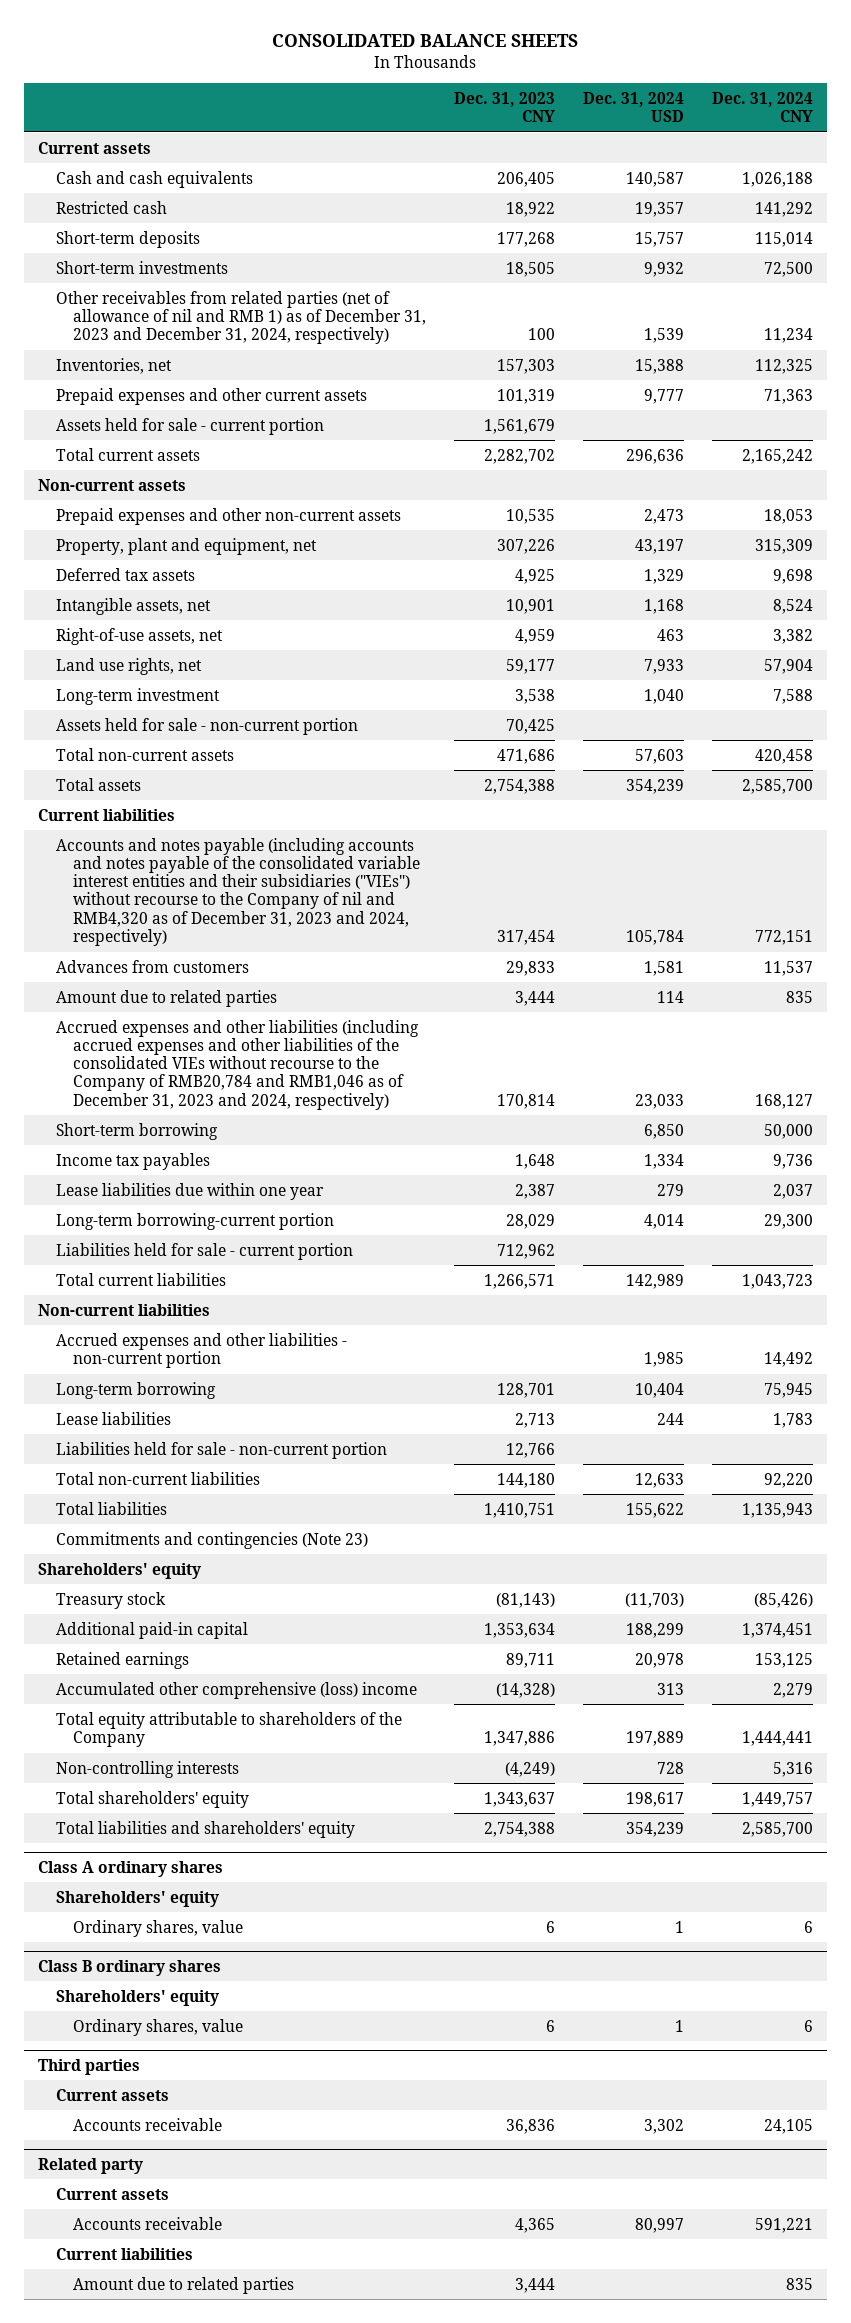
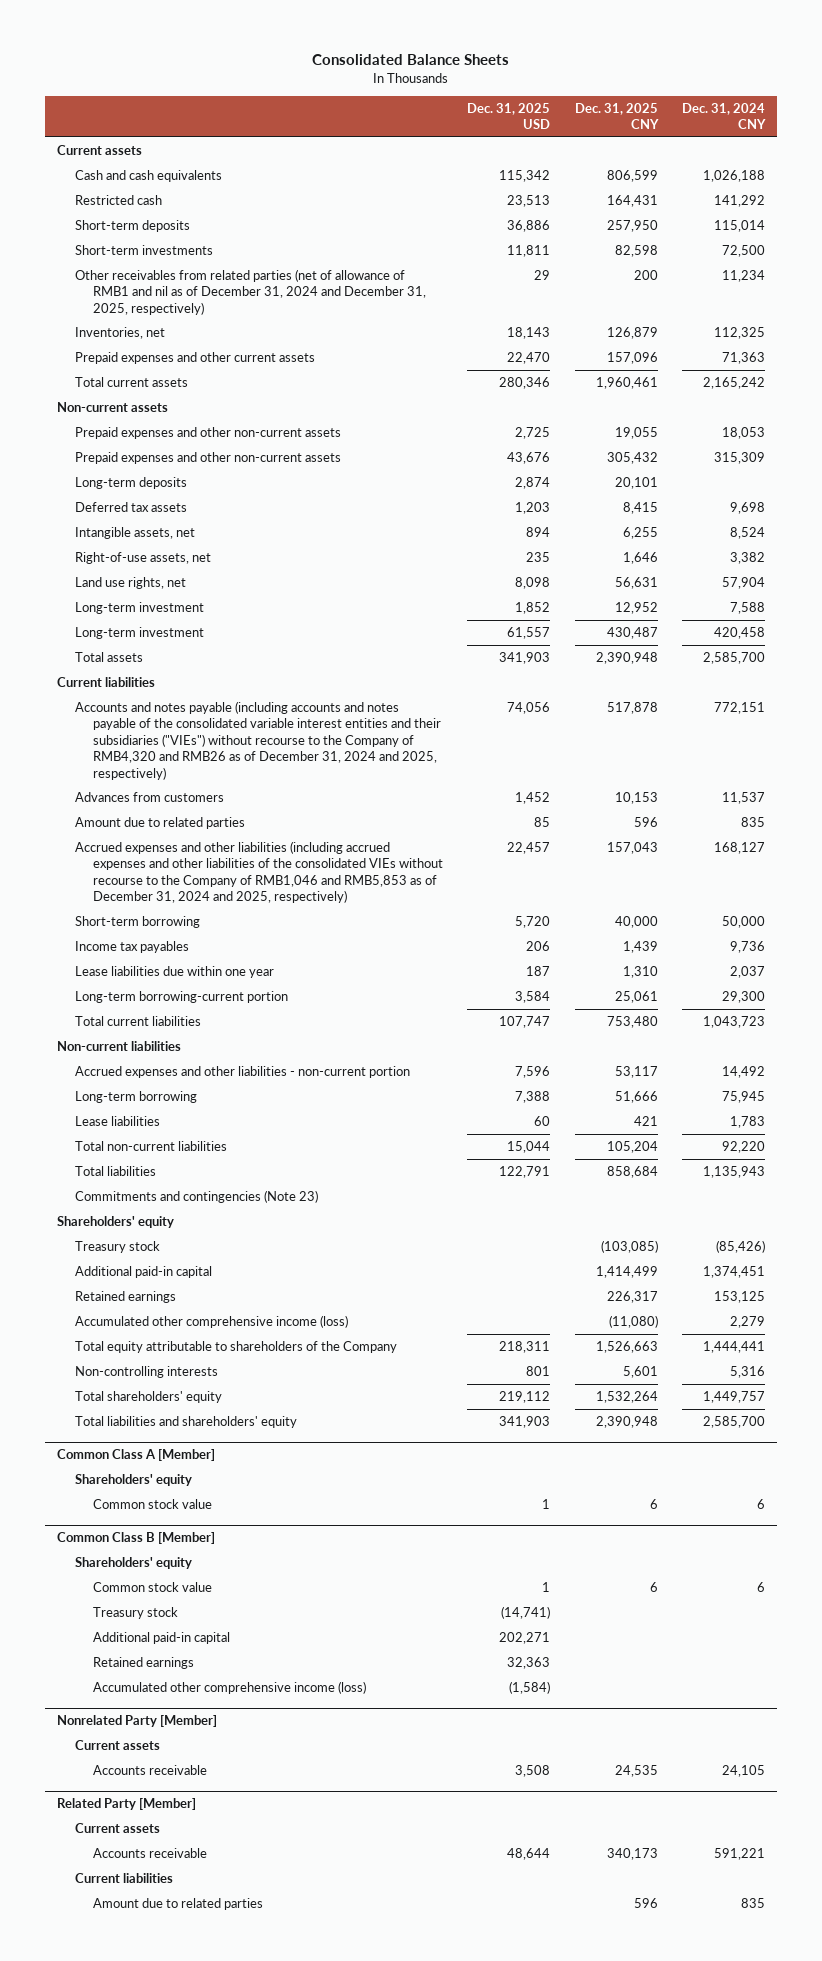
[272,34,579,48] CONSOLIDATED BALANCE SHEETS -> [312,54,510,66] Consolidated Balance Sheets
[454,91,556,123] Dec. 31, 2023 CNY -> none
[583,91,685,123] Dec. 31, 2024 USD -> none
none -> [467,102,551,130] Dec. 31, 2025 USD
none -> [574,102,659,130] Dec. 31, 2025 CNY
[55,290,427,345] Other receivables from related parties (net of allowance of nil and RMB 1) as of December 31, 2023 and December 31, 2024, respectively) -> [75,268,427,315] Other receivables from related parties (net of allowance of RMB1 and nil as of December 31, 2024 and December 31, 2025, respectively)
[55,417,324,435] Assets held for sale - current portion -> none
[55,537,317,555] Property, plant and equipment, net -> [75,451,342,464] Prepaid expenses and other non-current assets
none -> [75,476,188,489] Long-term deposits
[55,717,358,735] Assets held for sale - non-current portion -> none
[55,747,234,761] Total non-current assets -> [75,626,205,639] Long-term investment
[55,837,421,947] Accounts and notes payable (including accounts and notes payable of the consolidated variable interest entities and their subsidiaries ("VIEs") without recourse to the Company of nil and RMB4,320 as of December 31, 2023 and 2024, respectively) -> [75,700,442,780] Accounts and notes payable (including accounts and notes payable of the consolidated variable interest entities and their subsidiaries ("VIEs") without recourse to the Company of RMB4,320 and RMB26 as of December 31, 2024 and 2025, respectively)
[55,1019,419,1110] Accrued expenses and other liabilities (including accrued expenses and other liabilities of the consolidated VIEs without recourse to the Company of RMB20,784 and RMB1,046 as of December 31, 2023 and 2024, respectively) -> [75,840,444,904] Accrued expenses and other liabilities (including accrued expenses and other liabilities of the consolidated VIEs without recourse to the Company of RMB1,046 and RMB5,853 as of December 31, 2024 and 2025, respectively)
[55,1242,353,1260] Liabilities held for sale - current portion -> none
[55,1441,387,1459] Liabilities held for sale - non-current portion -> none
[55,1681,417,1699] Accumulated other comprehensive (loss) income -> [75,1314,349,1328] Accumulated other comprehensive income (loss)
[37,1860,223,1877] Class A ordinary shares -> [57,1449,216,1462] Common Class A [Member]
[73,1919,244,1937] Ordinary shares, value -> [93,1498,213,1509] Common stock value
[37,1959,221,1976] Class B ordinary shares -> [57,1532,216,1545] Common Class B [Member]
[73,2018,244,2036] Ordinary shares, value -> [93,1581,213,1592] Common stock value
none -> [93,1606,179,1619] Treasury stock
none -> [93,1631,231,1644] Additional paid-in capital
none -> [93,1656,195,1669] Retained earnings
none -> [93,1680,367,1694] Accumulated other comprehensive income (loss)
[37,2058,140,2075] Third parties -> [57,1715,218,1728] Nonrelated Party [Member]
[37,2157,143,2174] Related party -> [57,1798,197,1811] Related Party [Member]

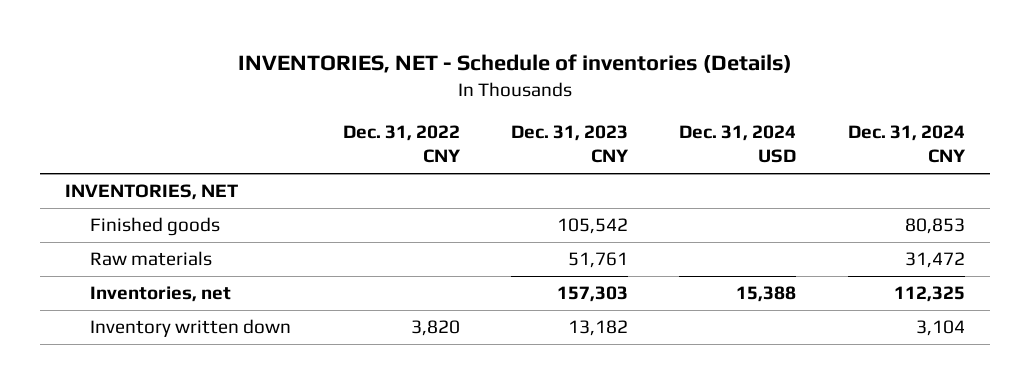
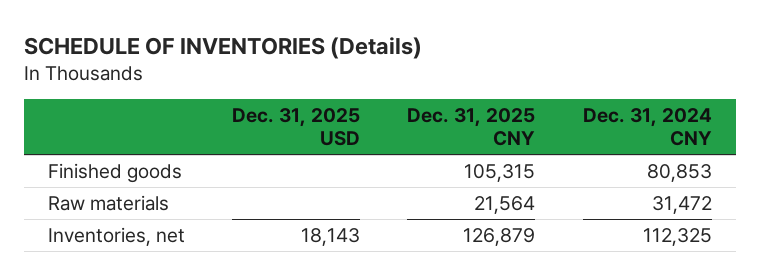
[238,53,793,73] INVENTORIES, NET - Schedule of inventories (Details) -> [23,36,422,59] SCHEDULE OF INVENTORIES (Details)
[342,125,461,164] Dec. 31, 2022 CNY -> none
[510,125,629,164] Dec. 31, 2023 CNY -> none
[679,125,797,164] Dec. 31, 2024 USD -> none
none -> [231,108,360,146] Dec. 31, 2025 USD
none -> [407,108,536,146] Dec. 31, 2025 CNY
[65,184,239,201] INVENTORIES, NET -> none
[90,319,292,338] Inventory written down -> none

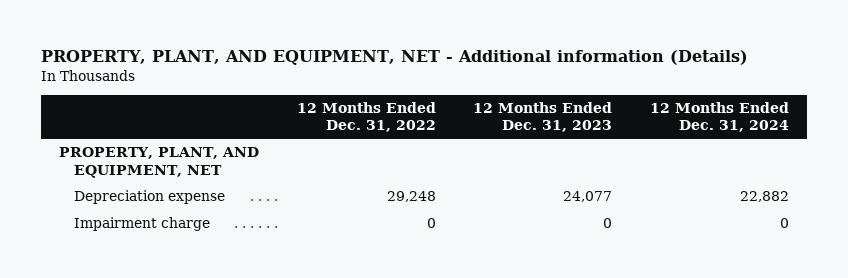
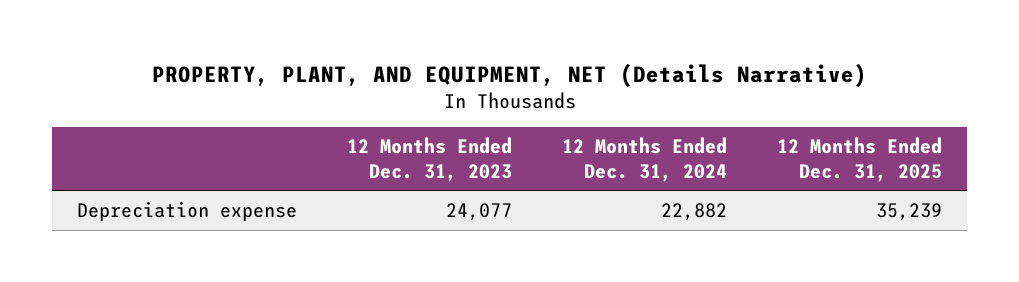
[40,50,748,66] PROPERTY, PLANT, AND EQUIPMENT, NET - Additional information (Details) -> [151,63,867,87] PROPERTY, PLANT, AND EQUIPMENT, NET (Details Narrative)
[296,101,436,133] 12 Months Ended Dec. 31, 2022 -> none
none -> [777,137,943,182] 12 Months Ended Dec. 31, 2025
[59,147,260,178] PROPERTY, PLANT, AND EQUIPMENT, NET -> none
[73,217,210,232] Impairment charge -> none

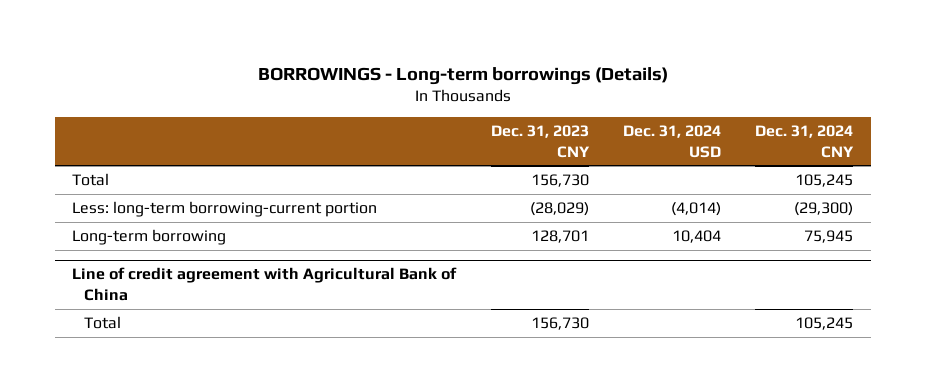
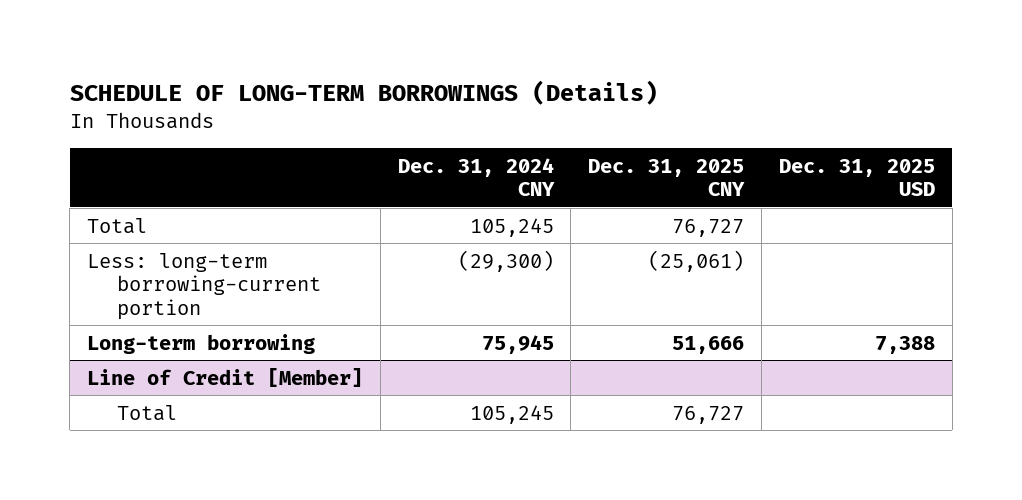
[257,66,668,85] BORROWINGS - Long-term borrowings (Details) -> [69,79,658,105] SCHEDULE OF LONG-TERM BORROWINGS (Details)
[490,125,590,158] Dec. 31, 2023 CNY -> none
[622,125,721,158] Dec. 31, 2024 USD -> none
none -> [588,158,746,197] Dec. 31, 2025 CNY
none -> [778,158,935,197] Dec. 31, 2025 USD
[72,267,458,301] Line of credit agreement with Agricultural Bank of China -> [87,367,364,387] Line of Credit [Member]

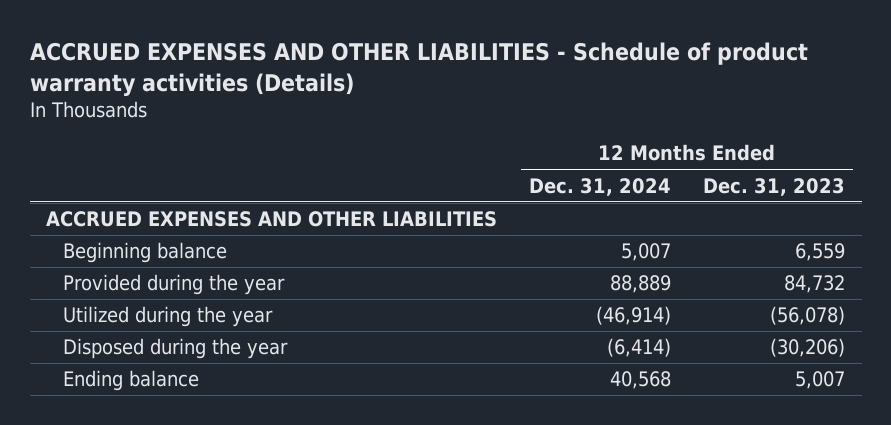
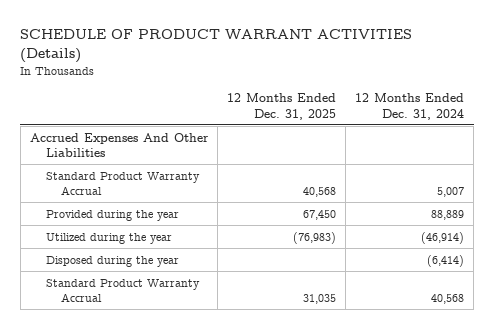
[29,42,808,96] ACCRUED EXPENSES AND OTHER LIABILITIES - Schedule of product warranty activities (Details) -> [20,29,413,64] SCHEDULE OF PRODUCT WARRANT ACTIVITIES (Details)
[703,177,846,196] Dec. 31, 2023 -> none
none -> [226,93,336,120] 12 Months Ended Dec. 31, 2025
[45,211,497,228] ACCRUED EXPENSES AND OTHER LIABILITIES -> [29,132,209,157] Accrued Expenses And Other Liabilities
[62,242,227,264] Beginning balance -> [45,171,200,195] Standard Product Warranty Accrual
[62,370,199,392] Ending balance -> [45,278,200,302] Standard Product Warranty Accrual

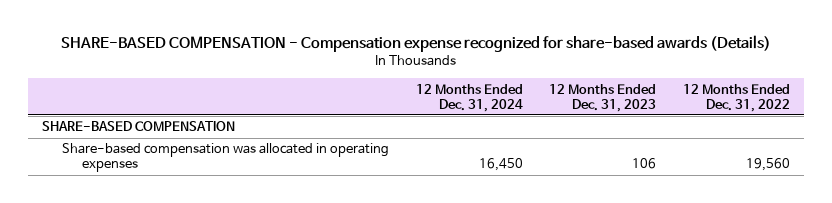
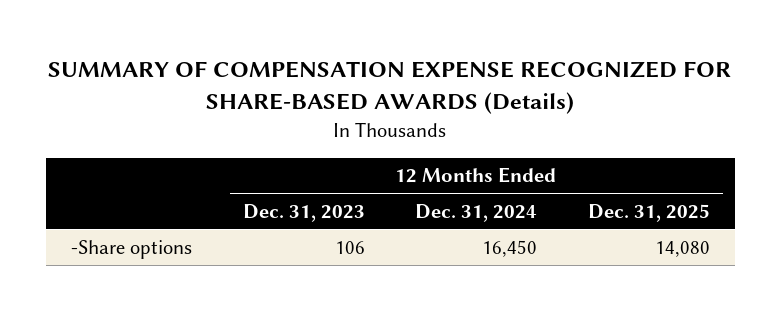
[60,35,771,53] SHARE-BASED COMPENSATION - Compensation expense recognized for share-based awards (Details) -> [48,61,732,115] SUMMARY OF COMPENSATION EXPENSE RECOGNIZED FOR SHARE-BASED AWARDS (Details)
[683,83,791,112] 12 Months Ended Dec. 31, 2022 -> none
none -> [587,203,710,222] Dec. 31, 2025
[41,121,235,132] SHARE-BASED COMPENSATION -> none
[61,143,389,173] Share-based compensation was allocated in operating expenses -> [70,240,192,260] -Share options

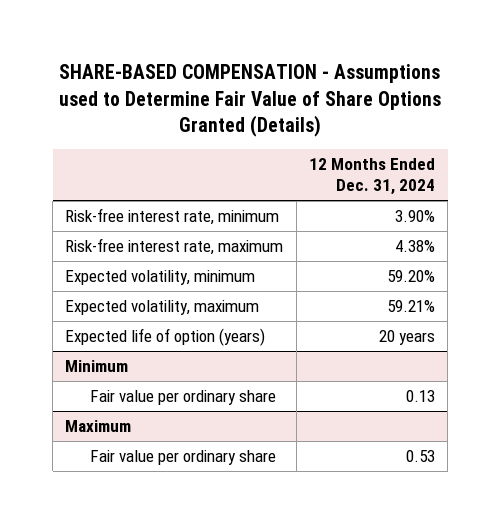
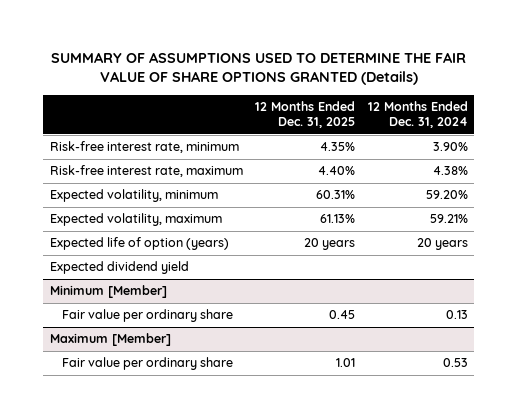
[59,64,442,138] SHARE-BASED COMPENSATION - Assumptions used to Determine Fair Value of Share Options Granted (Details) -> [50,51,466,86] SUMMARY OF ASSUMPTIONS USED TO DETERMINE THE FAIR VALUE OF SHARE OPTIONS GRANTED (Details)
none -> [255,101,356,129] 12 Months Ended Dec. 31, 2025
none -> [49,261,189,275] Expected dividend yield
[65,360,129,373] Minimum -> [49,285,167,299] Minimum [Member]
[65,420,132,433] Maximum -> [49,333,171,347] Maximum [Member]

